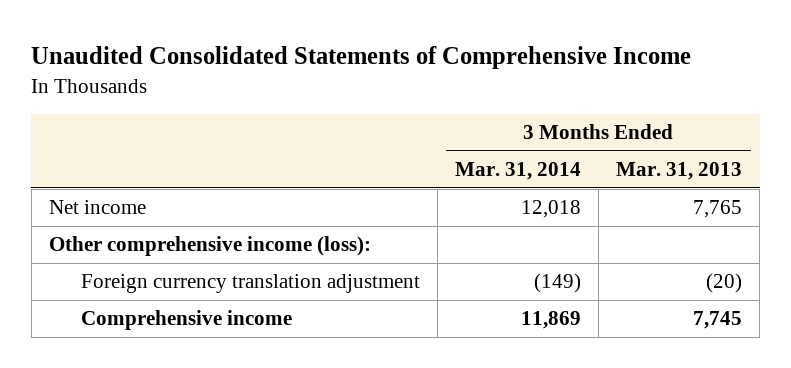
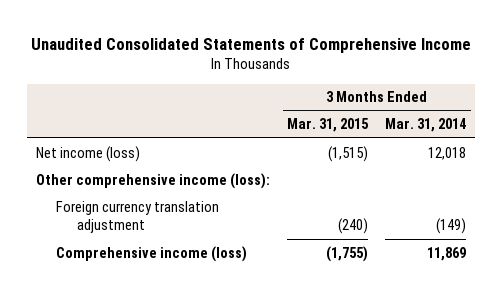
[615,162,742,181] Mar. 31, 2013 -> none
none -> [287,118,370,133] Mar. 31, 2015
[48,200,146,215] Net income -> [35,145,140,162] Net income (loss)
[80,310,292,331] Comprehensive income -> [56,245,248,262] Comprehensive income (loss)

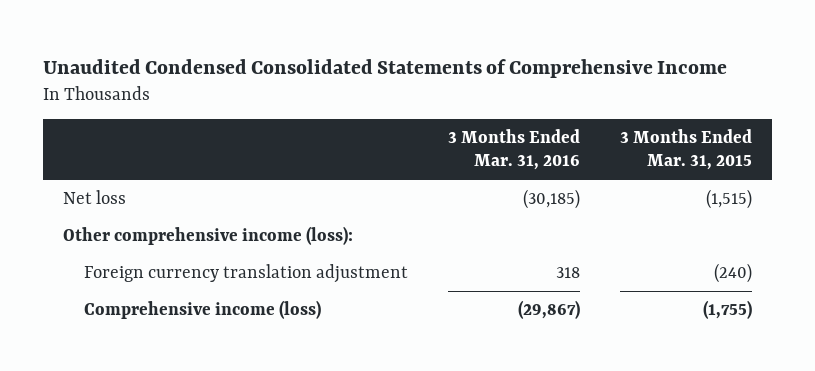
[31,37,472,53] Unaudited Consolidated Statements of Comprehensive Income -> [43,58,728,78] Unaudited Condensed Consolidated Statements of Comprehensive Income
[385,118,467,133] Mar. 31, 2014 -> none
none -> [447,129,580,171] 3 Months Ended Mar. 31, 2016
[35,145,140,162] Net income (loss) -> [63,189,127,204] Net loss

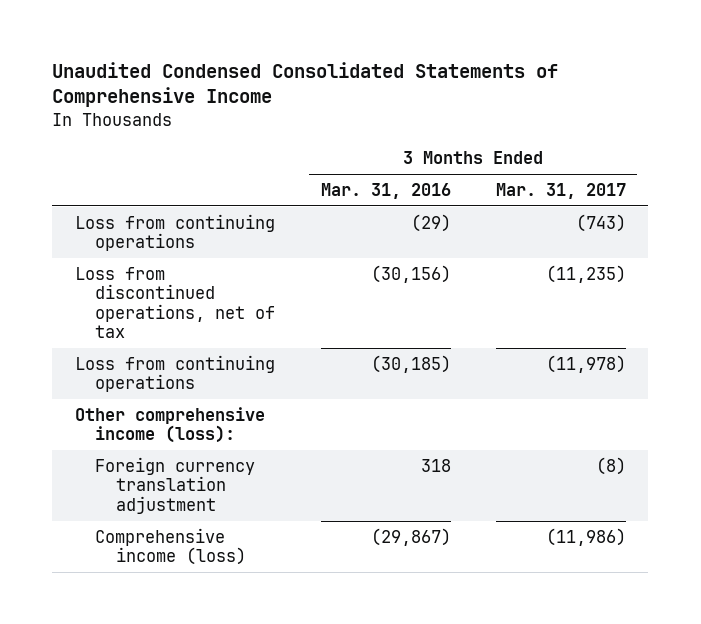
[619,129,752,171] 3 Months Ended Mar. 31, 2015 -> none
none -> [495,182,626,199] Mar. 31, 2017
none -> [74,213,275,252] Loss from continuing operations
none -> [74,266,276,339] Loss from discontinued operations, net of tax
[63,189,127,204] Net loss -> [74,354,275,393] Loss from continuing operations

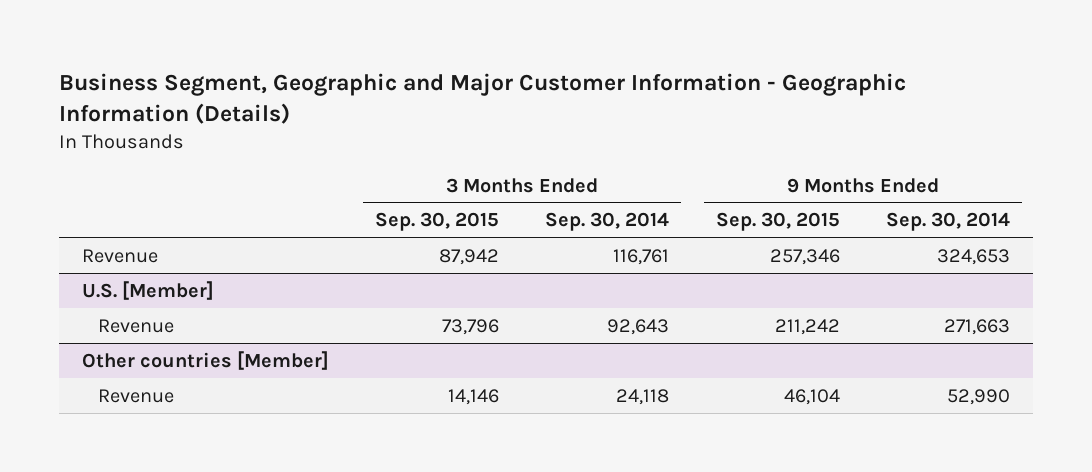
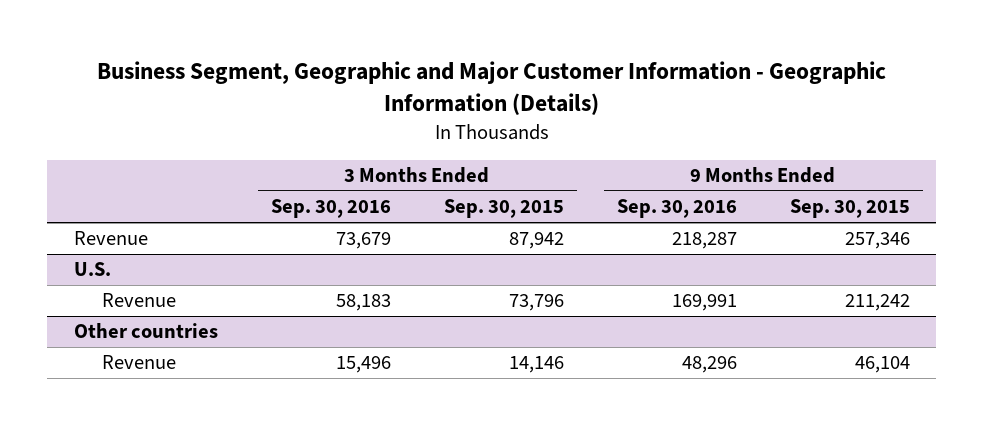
[545,212,670,232] Sep. 30, 2014 -> none
[885,212,1010,232] Sep. 30, 2014 -> none
none -> [270,199,391,219] Sep. 30, 2016
none -> [616,199,737,219] Sep. 30, 2016
[81,280,214,300] U.S. [Member] -> [73,262,111,277] U.S.
[81,350,329,370] Other countries [Member] -> [73,323,218,339] Other countries

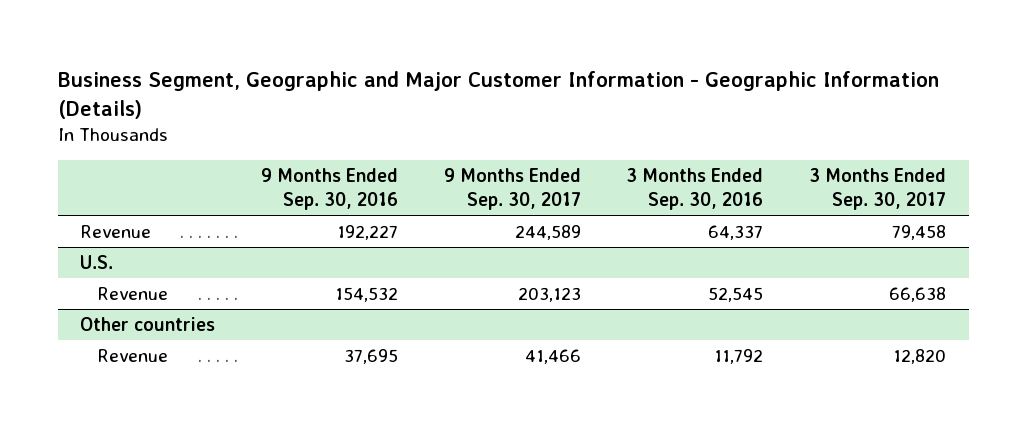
[443,199,564,219] Sep. 30, 2015 -> none
[789,199,910,219] Sep. 30, 2015 -> none
none -> [443,167,581,211] 9 Months Ended Sep. 30, 2017
none -> [808,167,946,211] 3 Months Ended Sep. 30, 2017
[335,232,391,250] 73,679 -> [708,224,764,240] 64,337
[671,232,737,250] 218,287 -> [336,224,398,240] 192,227
[335,294,391,312] 58,183 -> [708,286,764,302] 52,545
[671,294,737,312] 169,991 -> [334,286,398,302] 154,532
[335,356,391,374] 15,496 -> [714,348,764,364] 11,792
[681,356,737,374] 48,296 -> [343,348,398,364] 37,695

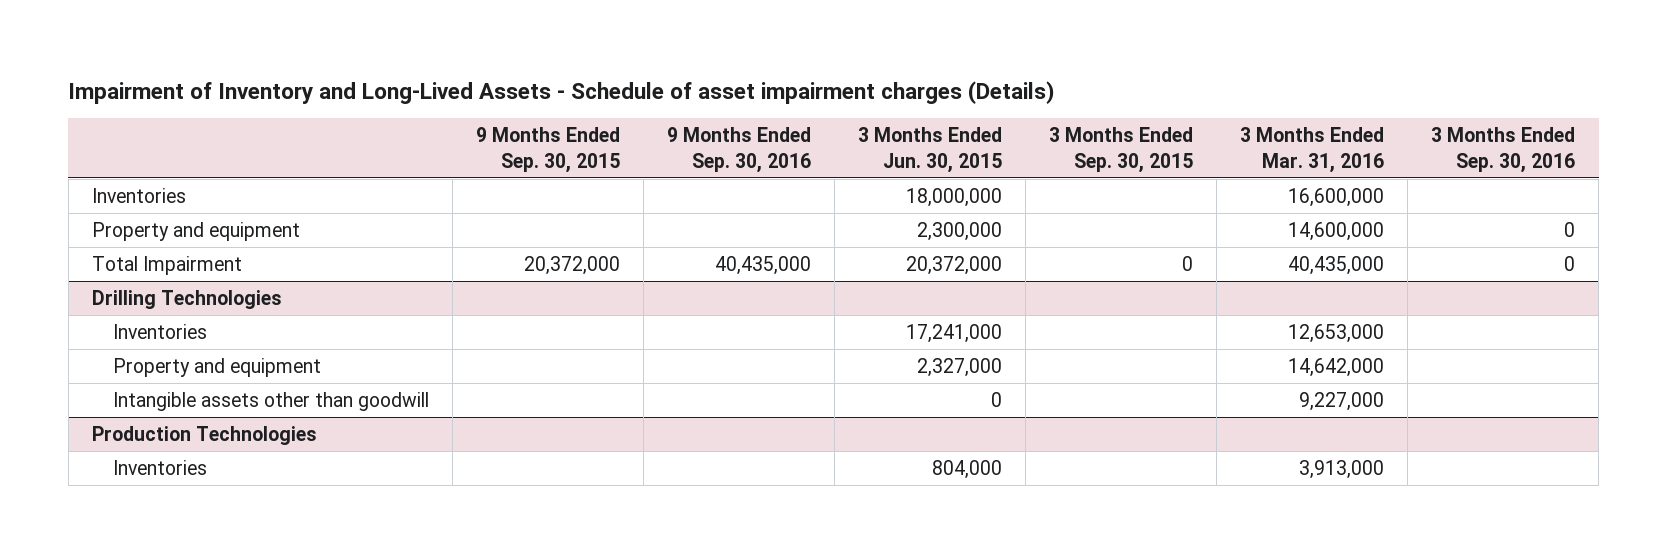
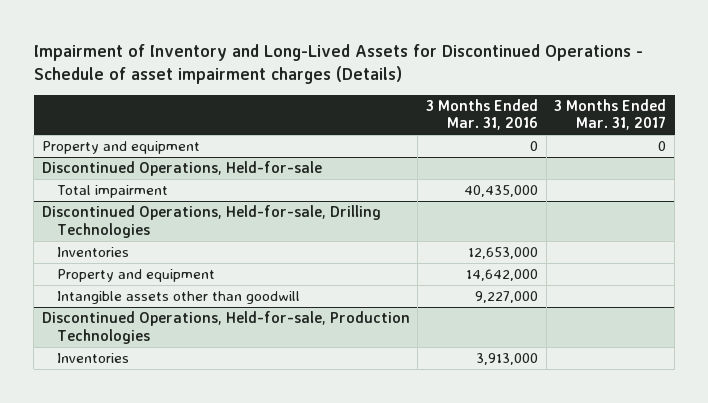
[68,80,1055,104] Impairment of Inventory and Long-Lived Assets - Schedule of asset impairment charges (Details) -> [33,43,643,84] Impairment of Inventory and Long-Lived Assets for Discontinued Operations - Schedule of asset impairment charges (Details)
[475,127,620,173] 9 Months Ended Sep. 30, 2015 -> none
[666,127,811,173] 9 Months Ended Sep. 30, 2016 -> none
[857,127,1002,173] 3 Months Ended Jun. 30, 2015 -> none
[1049,127,1194,173] 3 Months Ended Sep. 30, 2015 -> none
[1431,127,1576,173] 3 Months Ended Sep. 30, 2016 -> none
none -> [554,98,667,131] 3 Months Ended Mar. 31, 2017
[91,188,186,204] Inventories -> none
[91,290,282,310] Drilling Technologies -> none
[1288,222,1385,242] 14,600,000 -> [530,140,539,151] 0
none -> [41,160,322,176] Discontinued Operations, Held-for-sale
[91,256,242,276] Total Impairment -> [56,184,168,198] Total impairment
none -> [41,204,381,238] Discontinued Operations, Held-for-sale, Drilling Technologies
[91,426,317,446] Production Technologies -> none
none -> [41,310,410,344] Discontinued Operations, Held-for-sale, Production Technologies

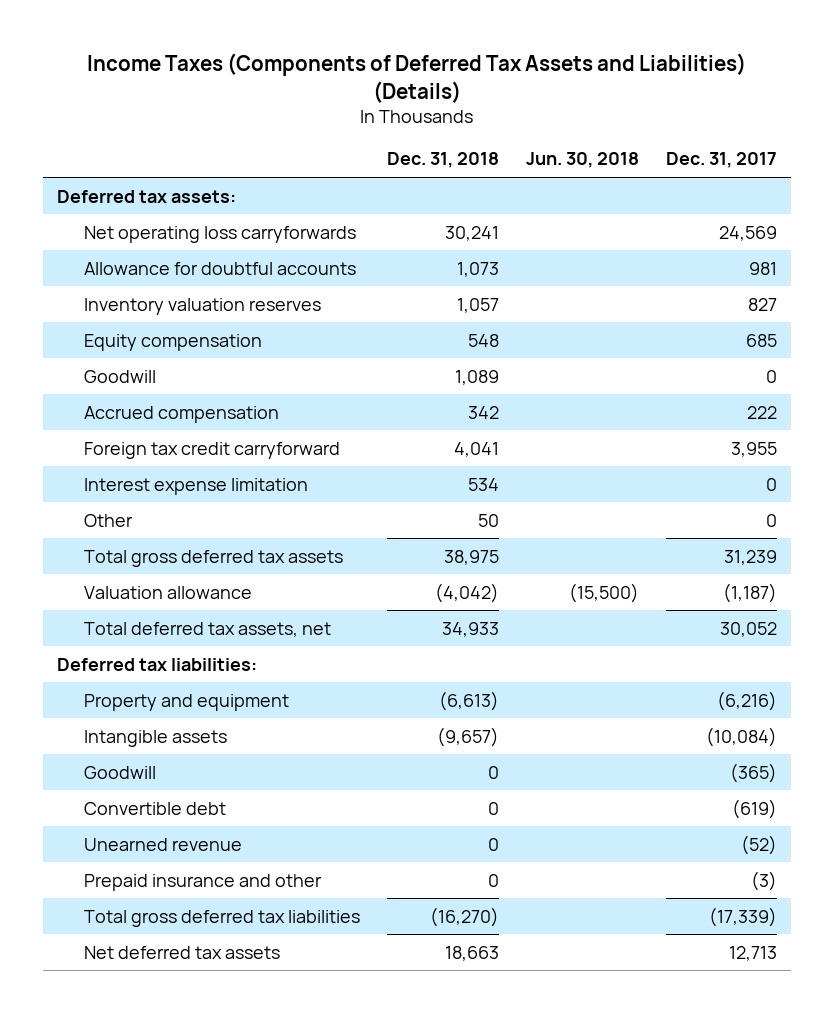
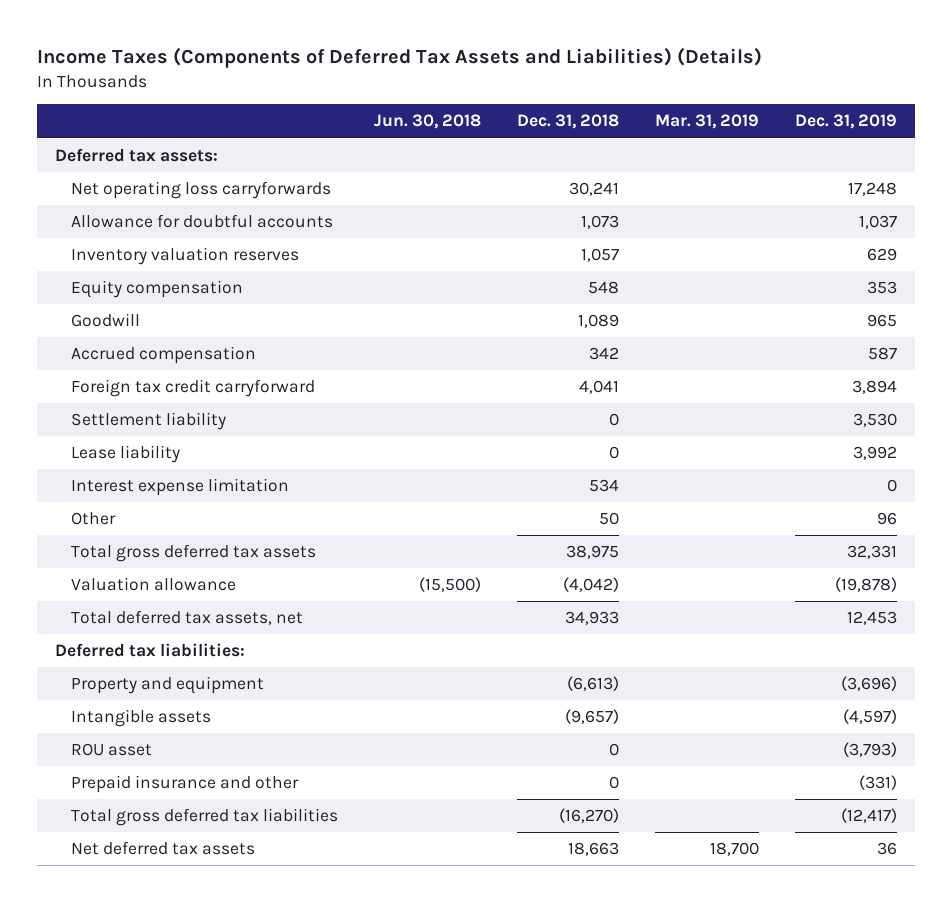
[665,152,777,169] Dec. 31, 2017 -> none
none -> [654,114,759,130] Mar. 31, 2019
none -> [794,114,897,130] Dec. 31, 2019
none -> [70,412,226,431] Settlement liability
none -> [70,445,180,464] Lease liability
[83,765,156,779] Goodwill -> none
[83,801,226,815] Convertible debt -> none
[83,837,242,851] Unearned revenue -> none
none -> [70,743,152,757] ROU asset

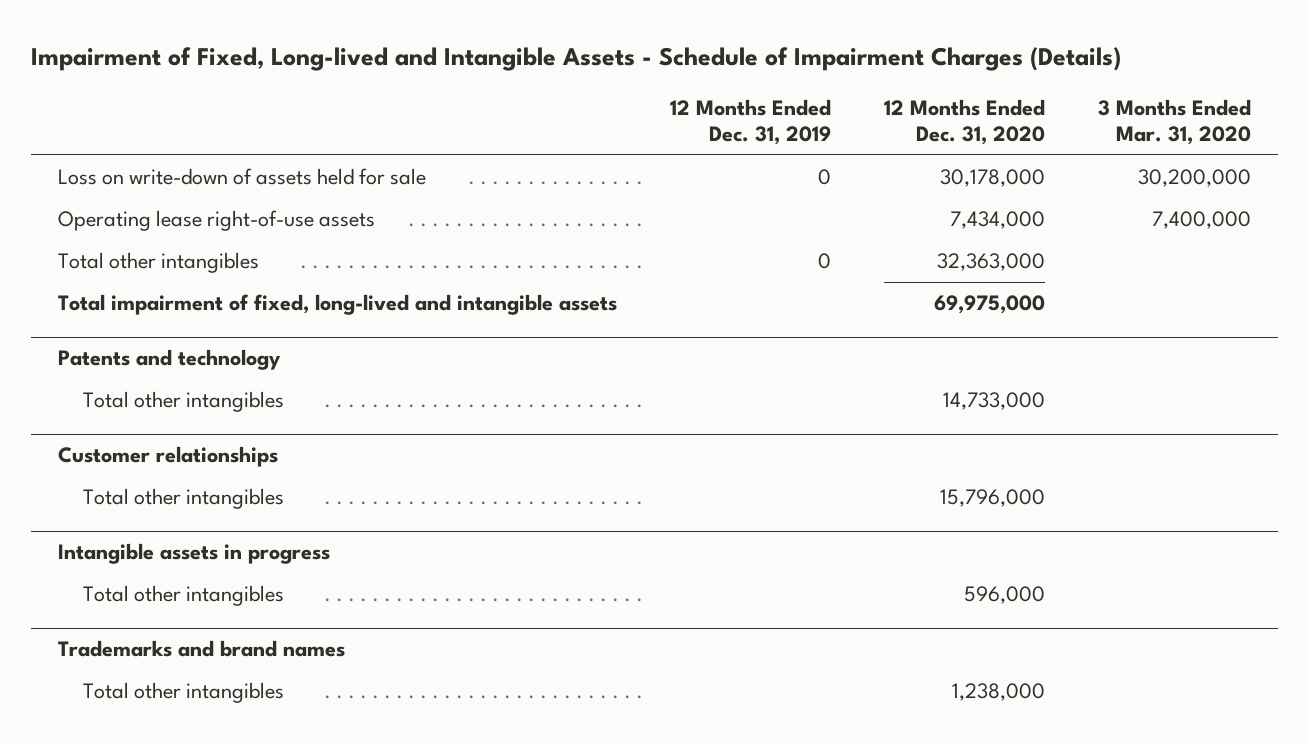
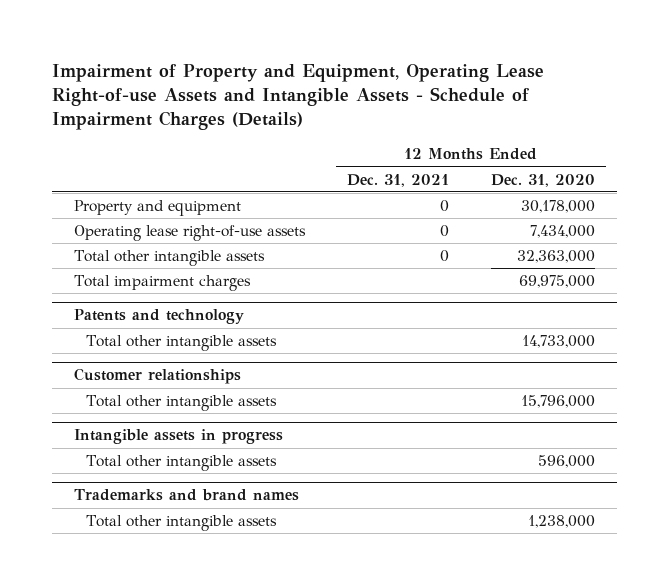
[30,47,1121,72] Impairment of Fixed, Long-lived and Intangible Assets - Schedule of Impairment Charges (Details) -> [52,63,545,131] Impairment of Property and Equipment, Operating Lease Right-of-use Assets and Intangible Assets - Schedule of Impairment Charges (Details)
[669,99,831,146] 12 Months Ended Dec. 31, 2019 -> none
[1098,99,1252,146] 3 Months Ended Mar. 31, 2020 -> none
none -> [346,173,449,187] Dec. 31, 2021
[57,168,426,186] Loss on write-down of assets held for sale -> [73,200,241,217] Property and equipment
[57,252,259,274] Total other intangibles -> [73,250,265,267] Total other intangible assets
[57,294,617,316] Total impairment of fixed, long-lived and intangible assets -> [73,275,251,292] Total impairment charges
[82,391,284,413] Total other intangibles -> [86,335,278,352] Total other intangible assets
[82,488,284,510] Total other intangibles -> [86,395,278,412] Total other intangible assets
[82,585,284,607] Total other intangibles -> [86,455,278,472] Total other intangible assets
[82,682,284,704] Total other intangibles -> [86,515,278,532] Total other intangible assets

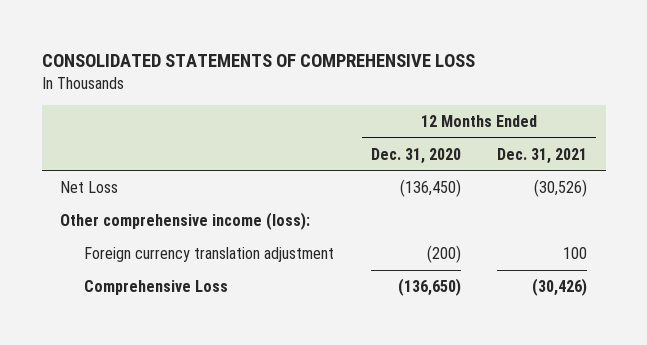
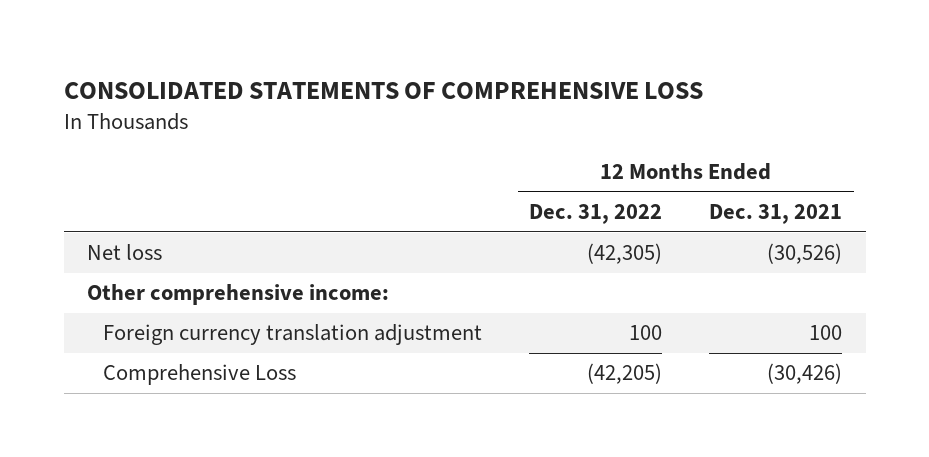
[370,147,461,164] Dec. 31, 2020 -> none
none -> [529,204,663,225] Dec. 31, 2022
[60,181,119,194] Net Loss -> [87,244,163,261] Net loss
[60,212,311,231] Other comprehensive income (loss): -> [87,284,390,306] Other comprehensive income:

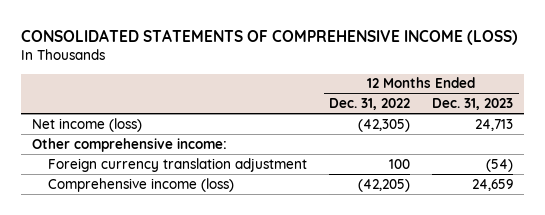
[63,81,703,99] CONSOLIDATED STATEMENTS OF COMPREHENSIVE LOSS -> [20,28,518,45] CONSOLIDATED STATEMENTS OF COMPREHENSIVE INCOME (LOSS)
[709,204,843,225] Dec. 31, 2021 -> none
none -> [432,98,514,111] Dec. 31, 2023
[87,244,163,261] Net loss -> [31,117,142,132] Net income (loss)
[103,364,297,386] Comprehensive Loss -> [48,177,235,192] Comprehensive income (loss)

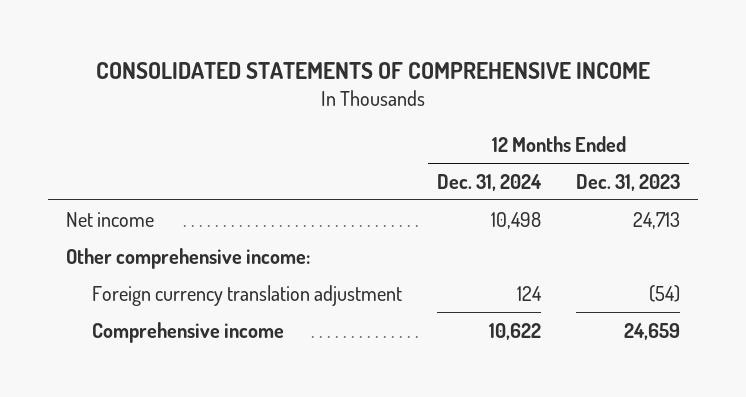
[20,28,518,45] CONSOLIDATED STATEMENTS OF COMPREHENSIVE INCOME (LOSS) -> [96,62,651,80] CONSOLIDATED STATEMENTS OF COMPREHENSIVE INCOME
[329,98,411,111] Dec. 31, 2022 -> none
none -> [436,173,542,191] Dec. 31, 2024
[31,117,142,132] Net income (loss) -> [65,211,154,227] Net income
[48,177,235,192] Comprehensive income (loss) -> [91,321,284,343] Comprehensive income

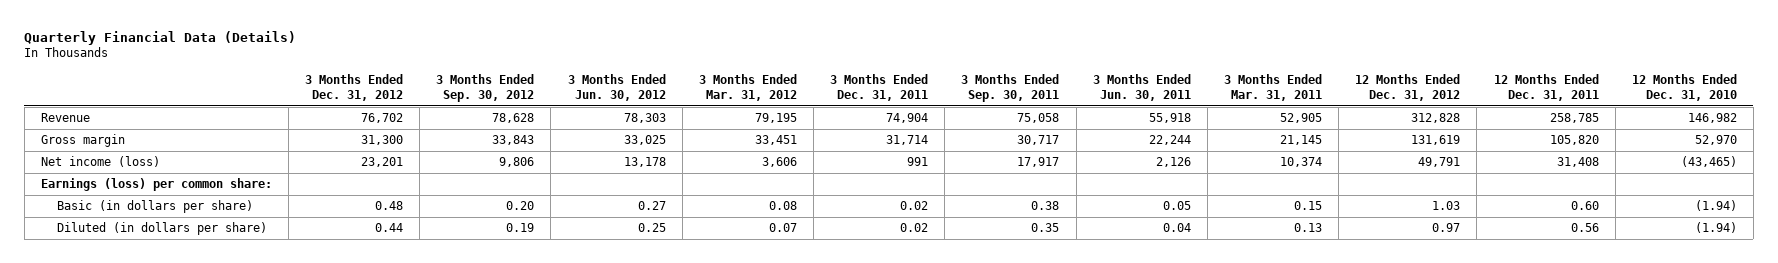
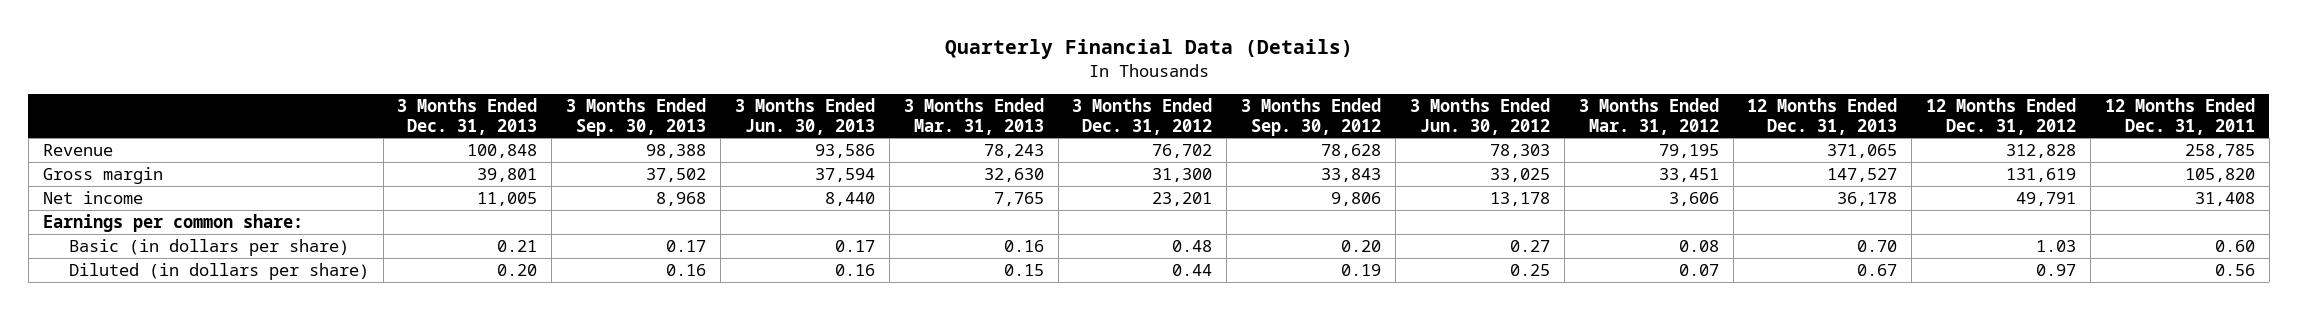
[830,74,929,101] 3 Months Ended Dec. 31, 2011 -> none
[961,74,1060,102] 3 Months Ended Sep. 30, 2011 -> none
[1092,74,1191,101] 3 Months Ended Jun. 30, 2011 -> none
[1223,74,1322,101] 3 Months Ended Mar. 31, 2011 -> none
[1631,74,1737,101] 12 Months Ended Dec. 31, 2010 -> none
none -> [397,98,538,135] 3 Months Ended Dec. 31, 2013
none -> [566,98,707,136] 3 Months Ended Sep. 30, 2013
none -> [734,98,875,135] 3 Months Ended Jun. 30, 2013
none -> [903,98,1044,135] 3 Months Ended Mar. 31, 2013
none -> [1747,98,1898,135] 12 Months Ended Dec. 31, 2013
[40,156,160,168] Net income (loss) -> [42,190,143,204] Net income
[40,178,272,192] Earnings (loss) per common share: -> [42,213,303,232] Earnings per common share:

